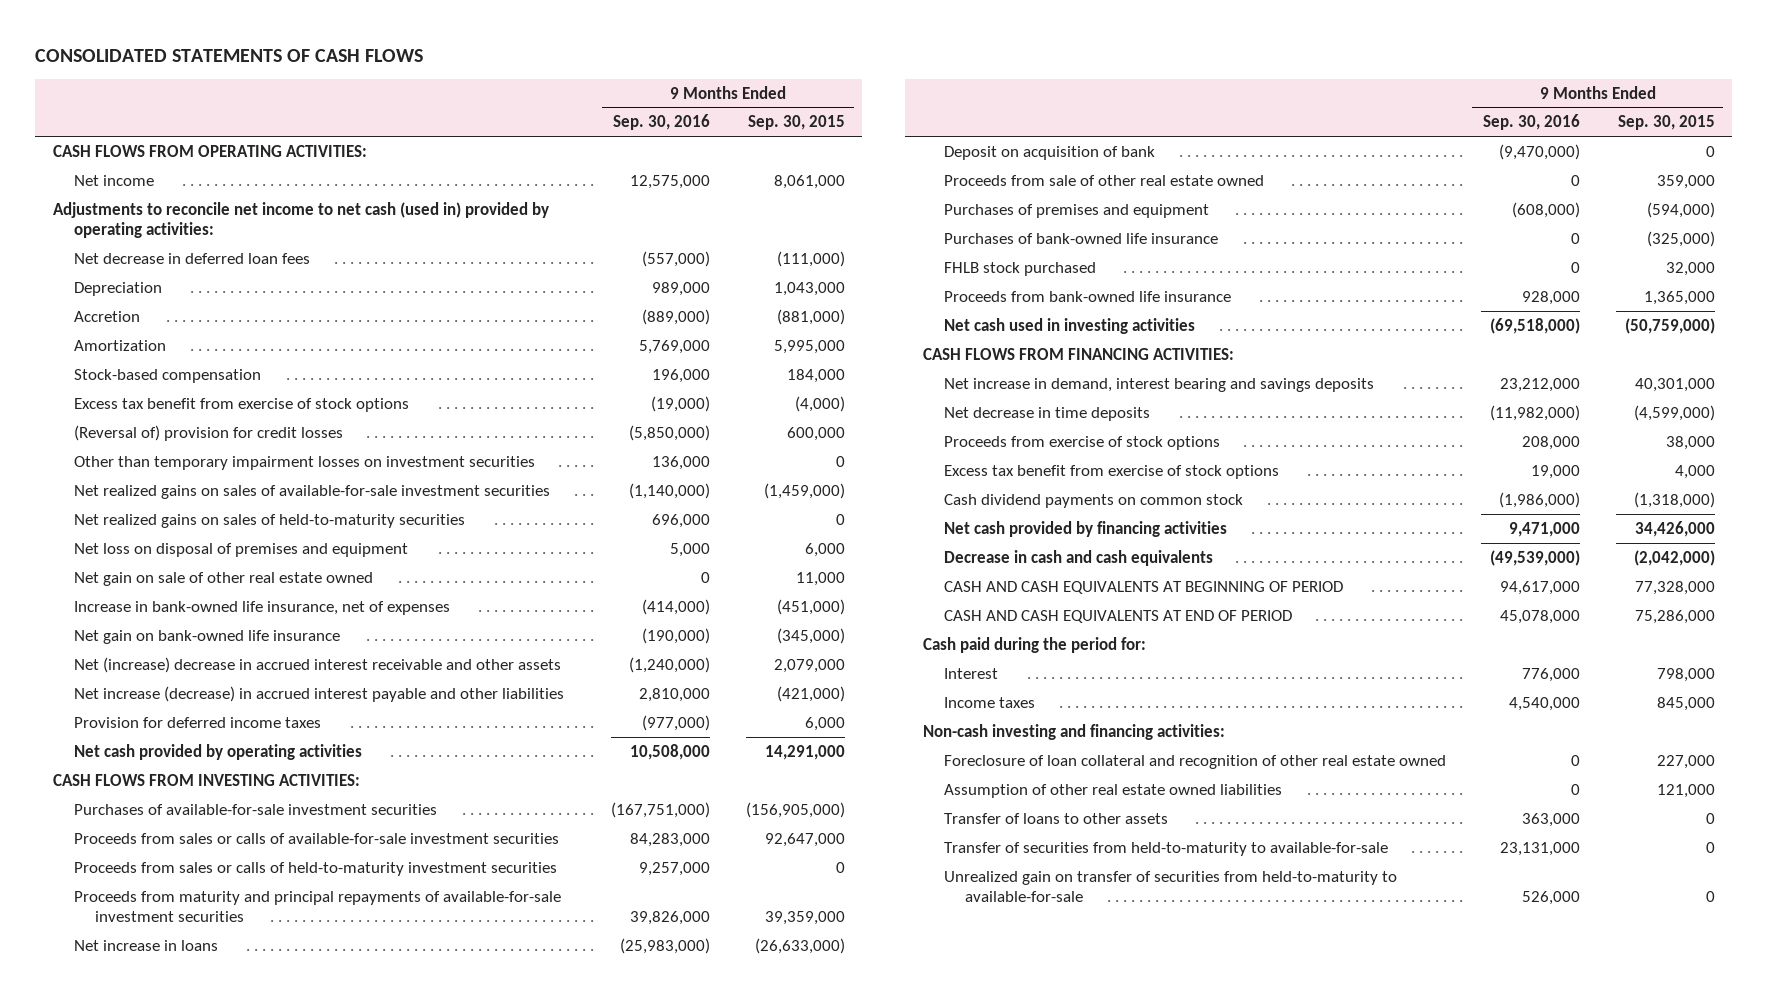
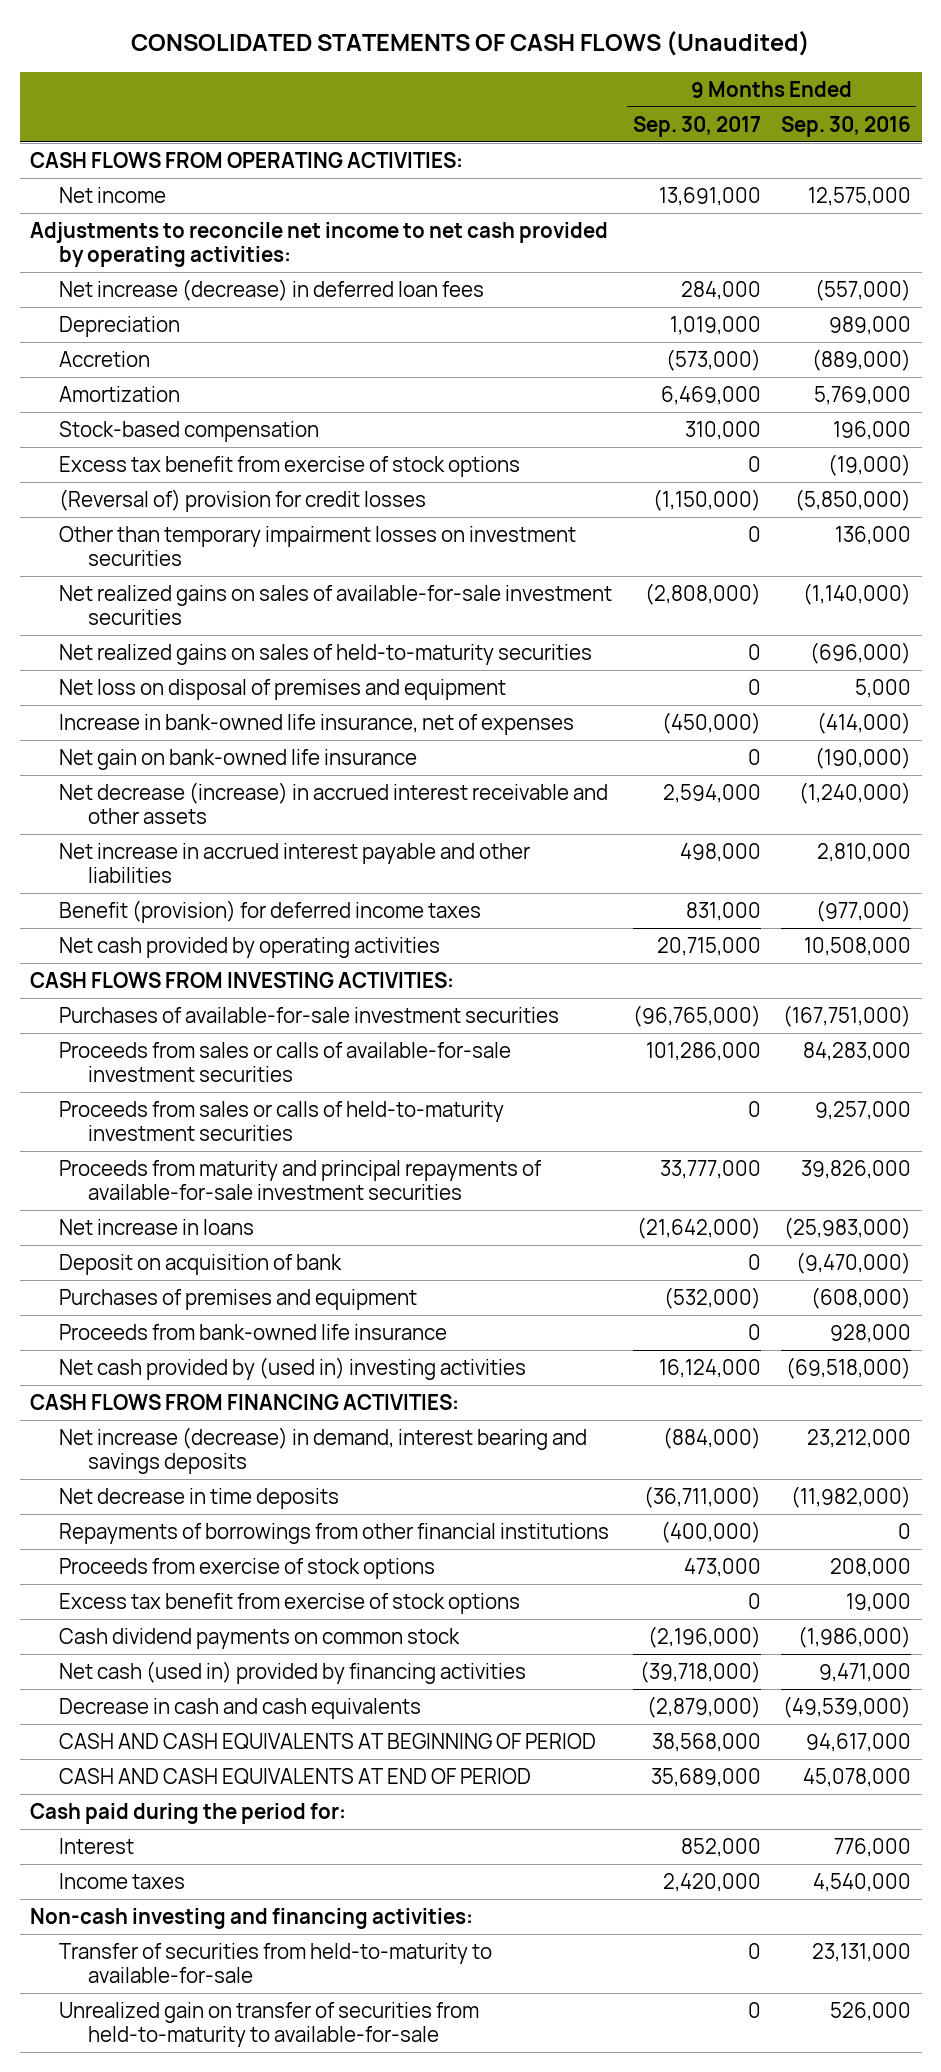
[35,48,424,62] CONSOLIDATED STATEMENTS OF CASH FLOWS -> [130,31,810,57] CONSOLIDATED STATEMENTS OF CASH FLOWS (Unaudited)
[747,115,845,131] Sep. 30, 2015 -> none
none -> [632,115,761,137] Sep. 30, 2017
[52,201,549,239] Adjustments to reconcile net income to net cash (used in) provided by operating activities: -> [29,221,608,267] Adjustments to reconcile net income to net cash provided by operating activities:
[73,252,310,264] Net decrease in deferred loan fees -> [59,278,485,301] Net increase (decrease) in deferred loan fees
[652,513,711,528] 696,000 -> [810,641,912,664] (696,000)
[73,571,373,586] Net gain on sale of other real estate owned -> none
[73,656,561,673] Net (increase) decrease in accrued interest receivable and other assets -> [59,781,609,824] Net decrease (increase) in accrued interest receivable and other assets
[73,685,564,702] Net increase (decrease) in accrued interest payable and other liabilities -> [59,842,531,883] Net increase in accrued interest payable and other liabilities
[73,716,321,728] Provision for deferred income taxes -> [59,899,482,923] Benefit (provision) for deferred income taxes
[943,174,1264,186] Proceeds from sale of other real estate owned -> none
[943,232,1218,244] Purchases of bank-owned life insurance -> none
[943,261,1096,276] FHLB stock purchased -> none
[943,317,1195,334] Net cash used in investing activities -> [59,1356,527,1380] Net cash provided by (used in) investing activities
[943,377,1374,392] Net increase in demand, interest bearing and savings deposits -> [59,1426,588,1474] Net increase (decrease) in demand, interest bearing and savings deposits
none -> [59,1522,610,1544] Repayments of borrowings from other financial institutions
[943,520,1227,537] Net cash provided by financing activities -> [59,1660,527,1684] Net cash (used in) provided by financing activities
[943,754,1446,769] Foreclosure of loan collateral and recognition of other real estate owned -> none
[943,783,1282,798] Assumption of other real estate owned liabilities -> none
[943,812,1168,824] Transfer of loans to other assets -> none

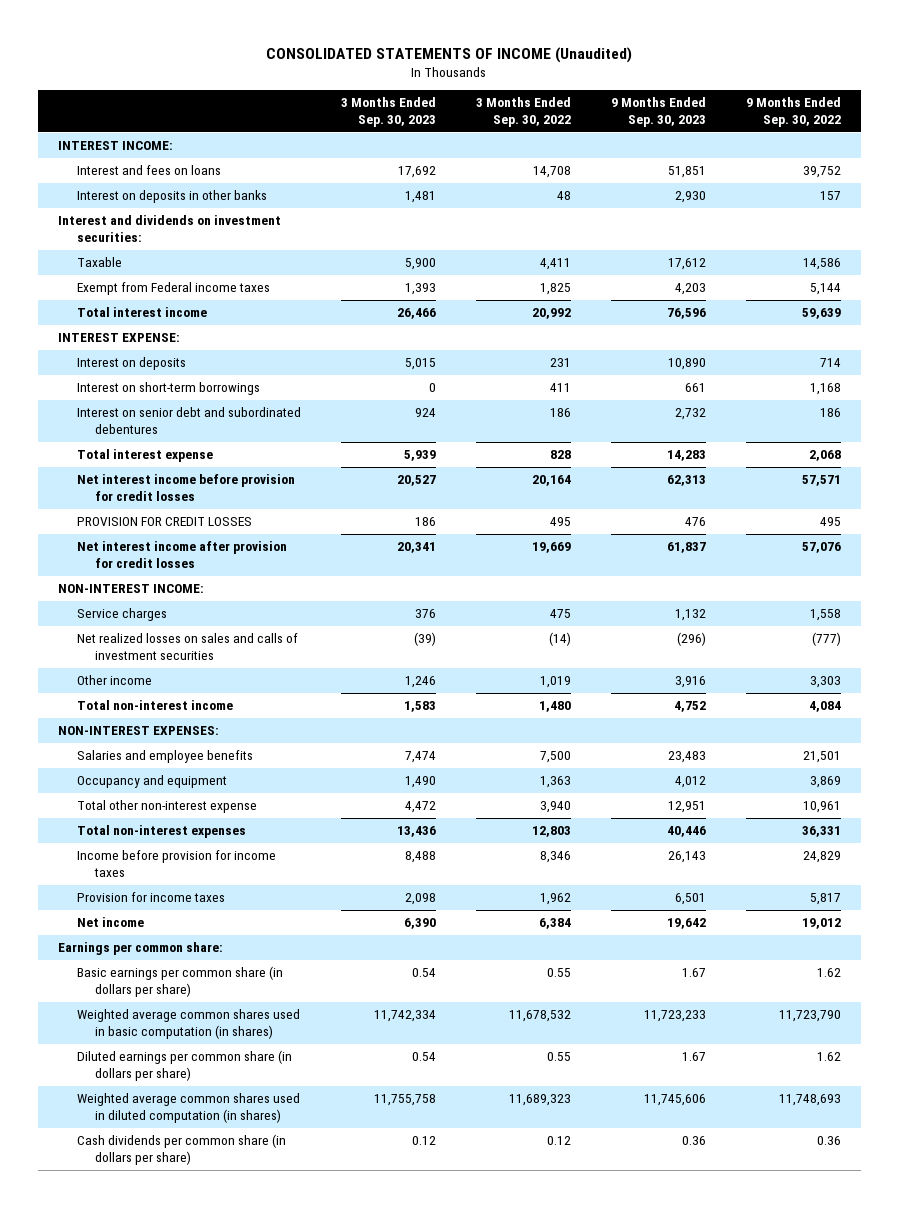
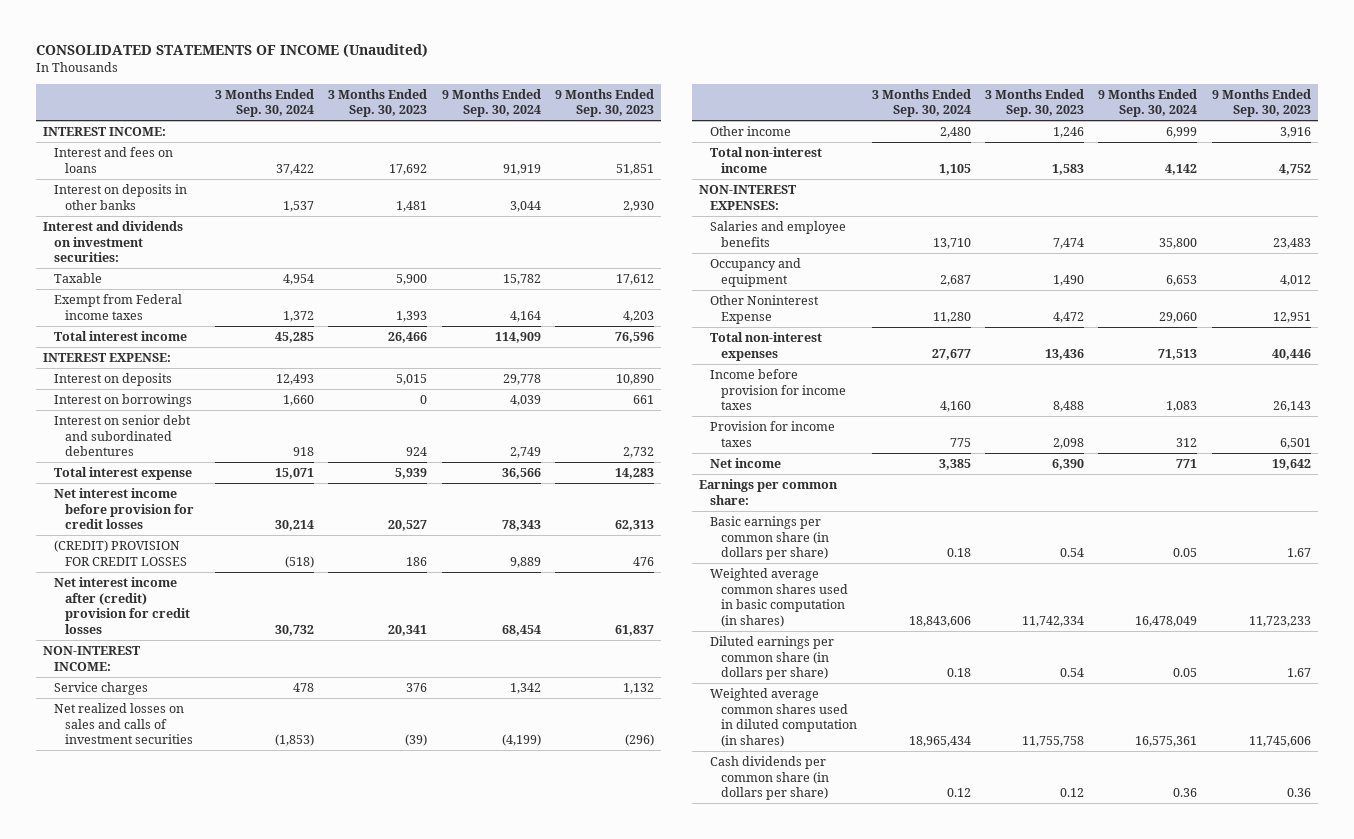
[475,97,571,128] 3 Months Ended Sep. 30, 2022 -> none
[745,97,841,128] 9 Months Ended Sep. 30, 2022 -> none
none -> [215,88,315,118] 3 Months Ended Sep. 30, 2024
none -> [441,88,541,118] 9 Months Ended Sep. 30, 2024
[76,382,260,396] Interest on short-term borrowings -> [53,393,192,407] Interest on borrowings
[76,517,252,527] PROVISION FOR CREDIT LOSSES -> [53,539,187,566] (CREDIT) PROVISION FOR CREDIT LOSSES
[76,541,287,568] Net interest income after provision for credit losses -> [53,576,190,634] Net interest income after (credit) provision for credit losses
[76,800,257,814] Total other non-interest expense -> [710,294,820,324] Other Noninterest Expense

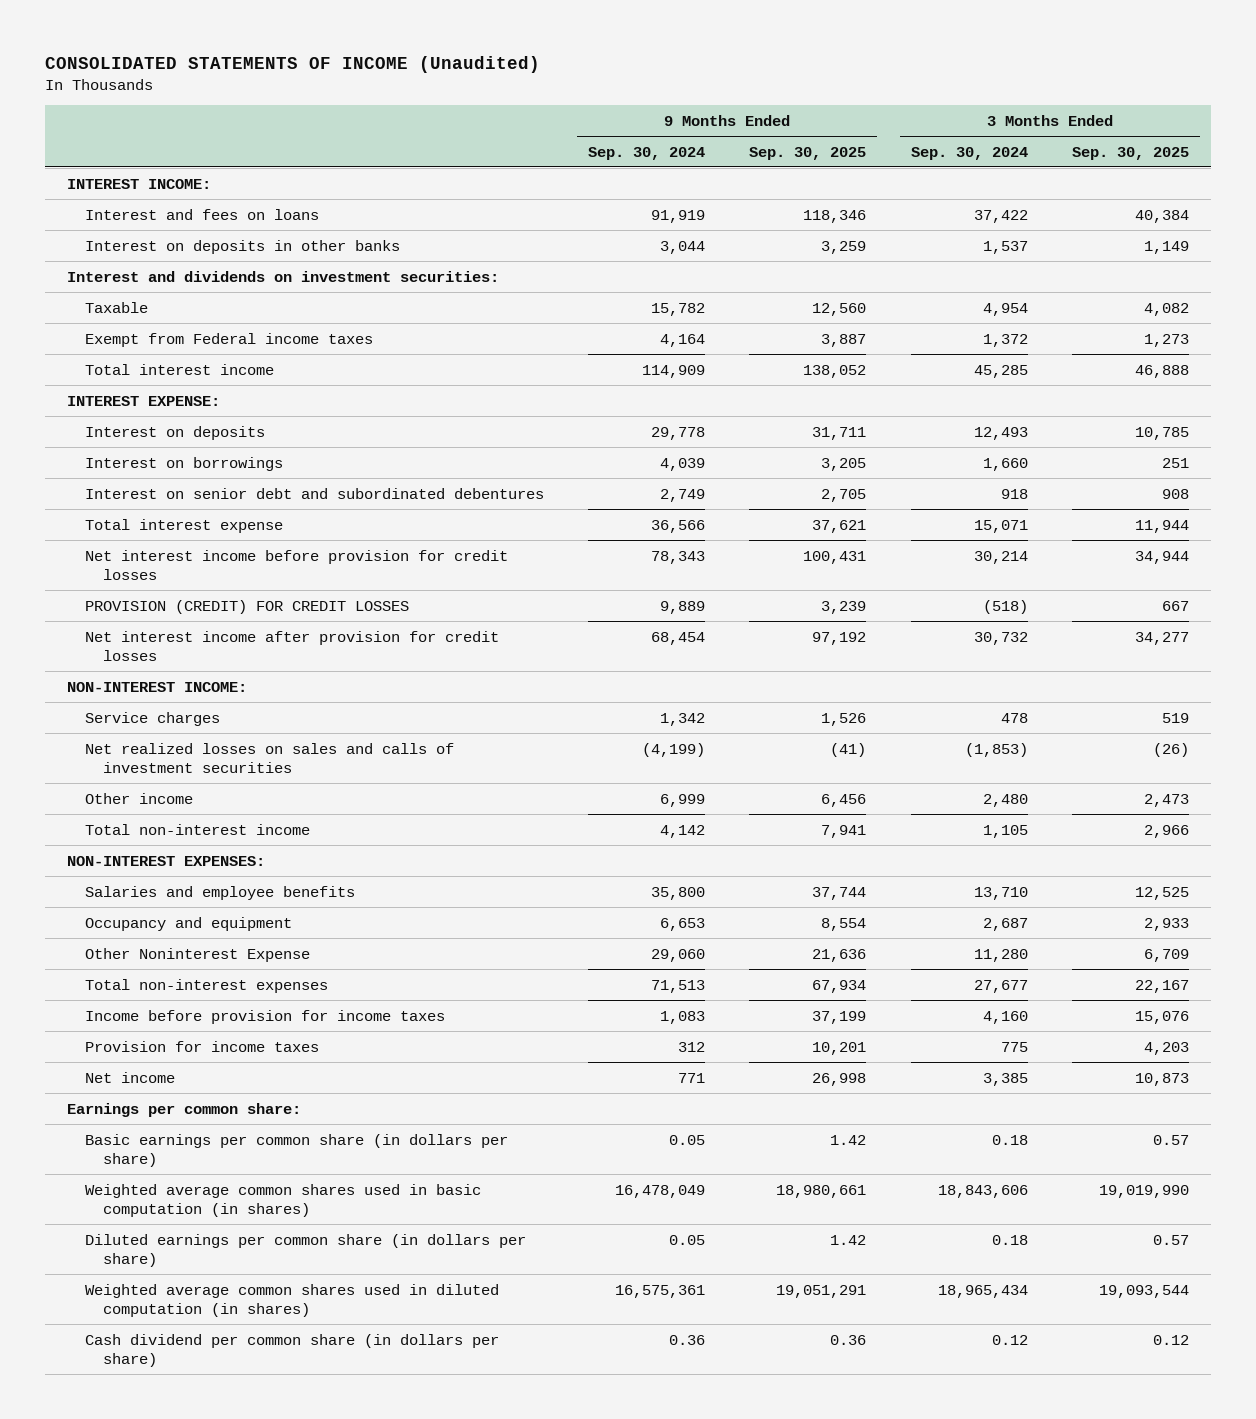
[328,88,428,118] 3 Months Ended Sep. 30, 2023 -> none
[555,88,655,118] 9 Months Ended Sep. 30, 2023 -> none
none -> [749,146,867,160] Sep. 30, 2025
none -> [1071,146,1189,160] Sep. 30, 2025
[53,539,187,566] (CREDIT) PROVISION FOR CREDIT LOSSES -> [85,599,410,614] PROVISION (CREDIT) FOR CREDIT LOSSES
[53,576,190,634] Net interest income after (credit) provision for credit losses -> [85,630,500,662] Net interest income after provision for credit losses
[710,755,830,801] Cash dividends per common share (in dollars per share) -> [85,1333,500,1368] Cash dividend per common share (in dollars per share)

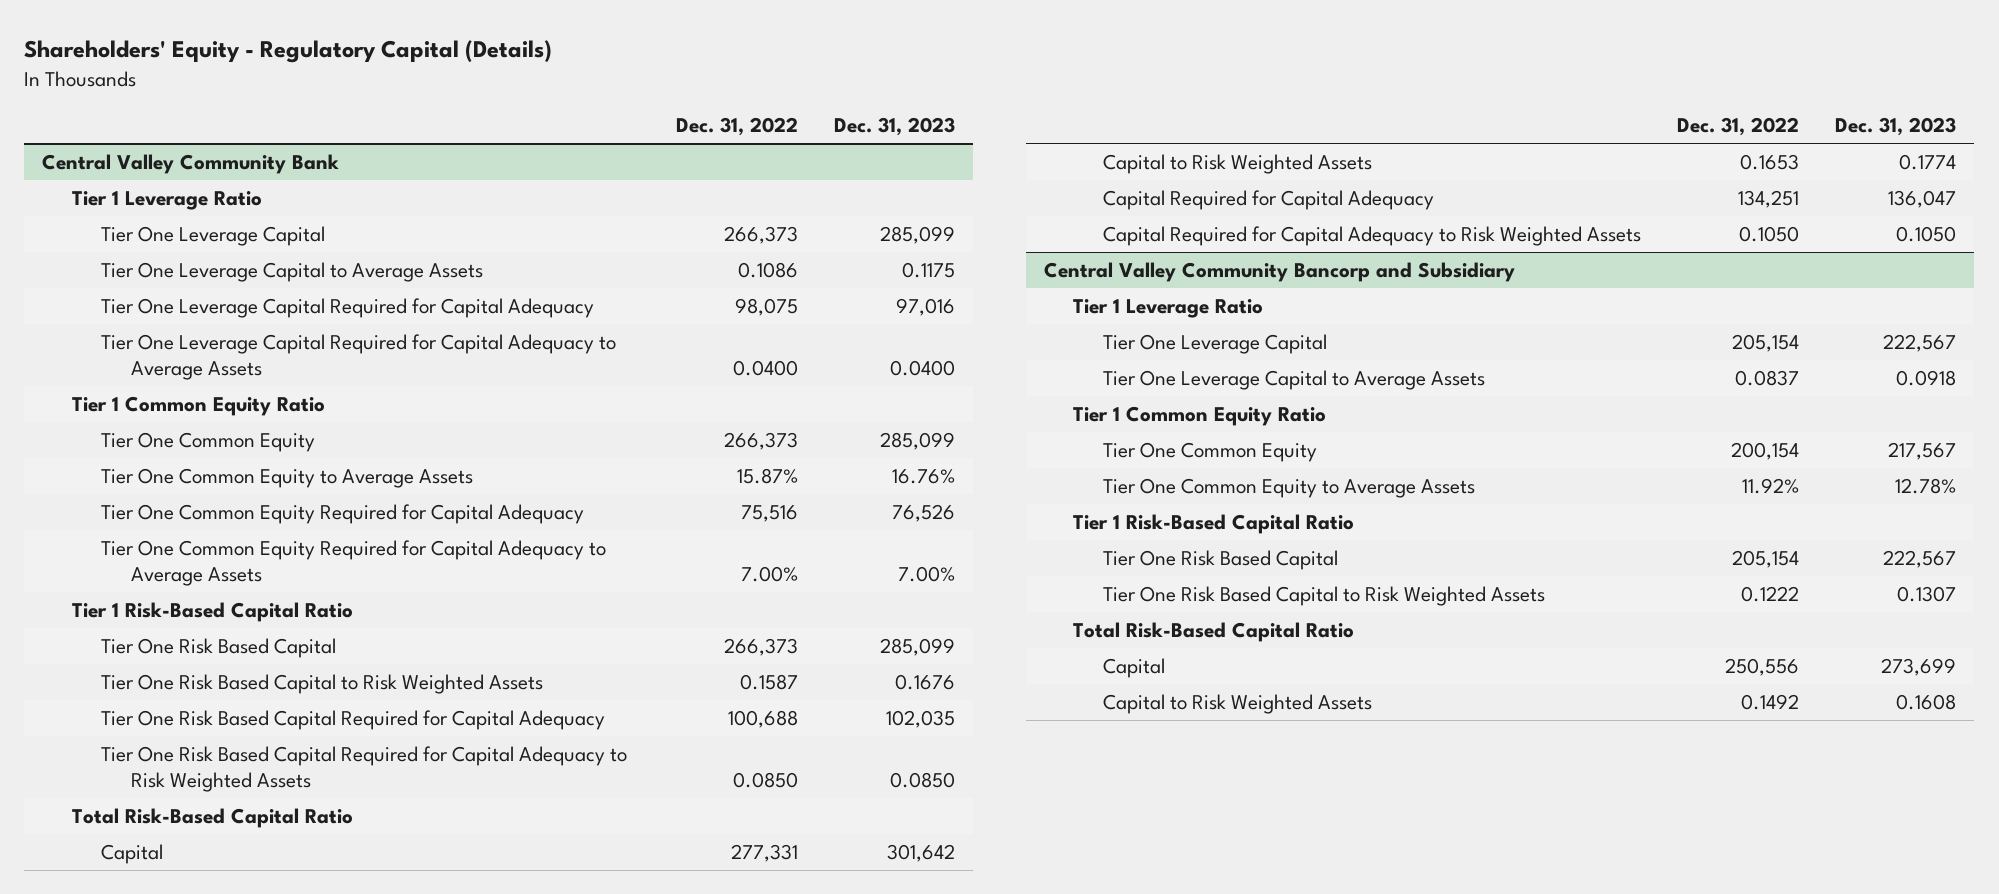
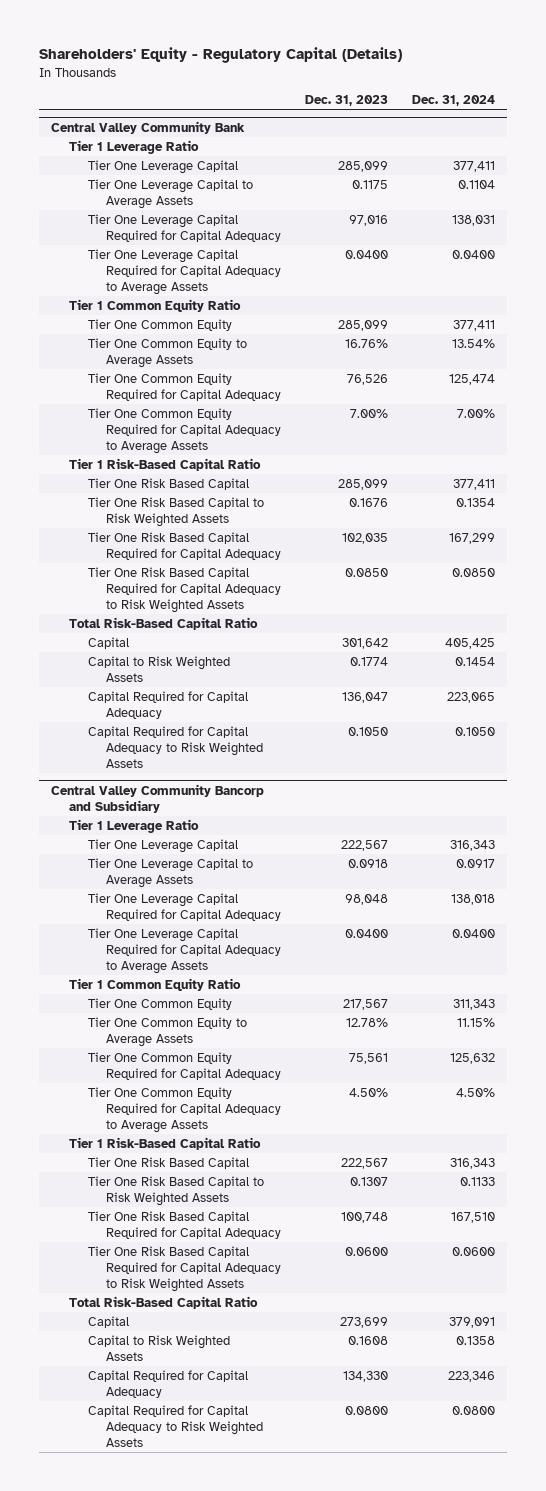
[675,116,798,136] Dec. 31, 2022 -> none
none -> [411,95,495,107] Dec. 31, 2024
none -> [87,892,281,921] Tier One Leverage Capital Required for Capital Adequacy
none -> [87,927,281,974] Tier One Leverage Capital Required for Capital Adequacy to Average Assets
none -> [87,1051,281,1080] Tier One Common Equity Required for Capital Adequacy
none -> [87,1086,281,1133] Tier One Common Equity Required for Capital Adequacy to Average Assets
none -> [87,1210,281,1239] Tier One Risk Based Capital Required for Capital Adequacy
none -> [87,1245,281,1292] Tier One Risk Based Capital Required for Capital Adequacy to Risk Weighted Assets
none -> [87,1369,248,1398] Capital Required for Capital Adequacy
none -> [87,1404,263,1447] Capital Required for Capital Adequacy to Risk Weighted Assets

